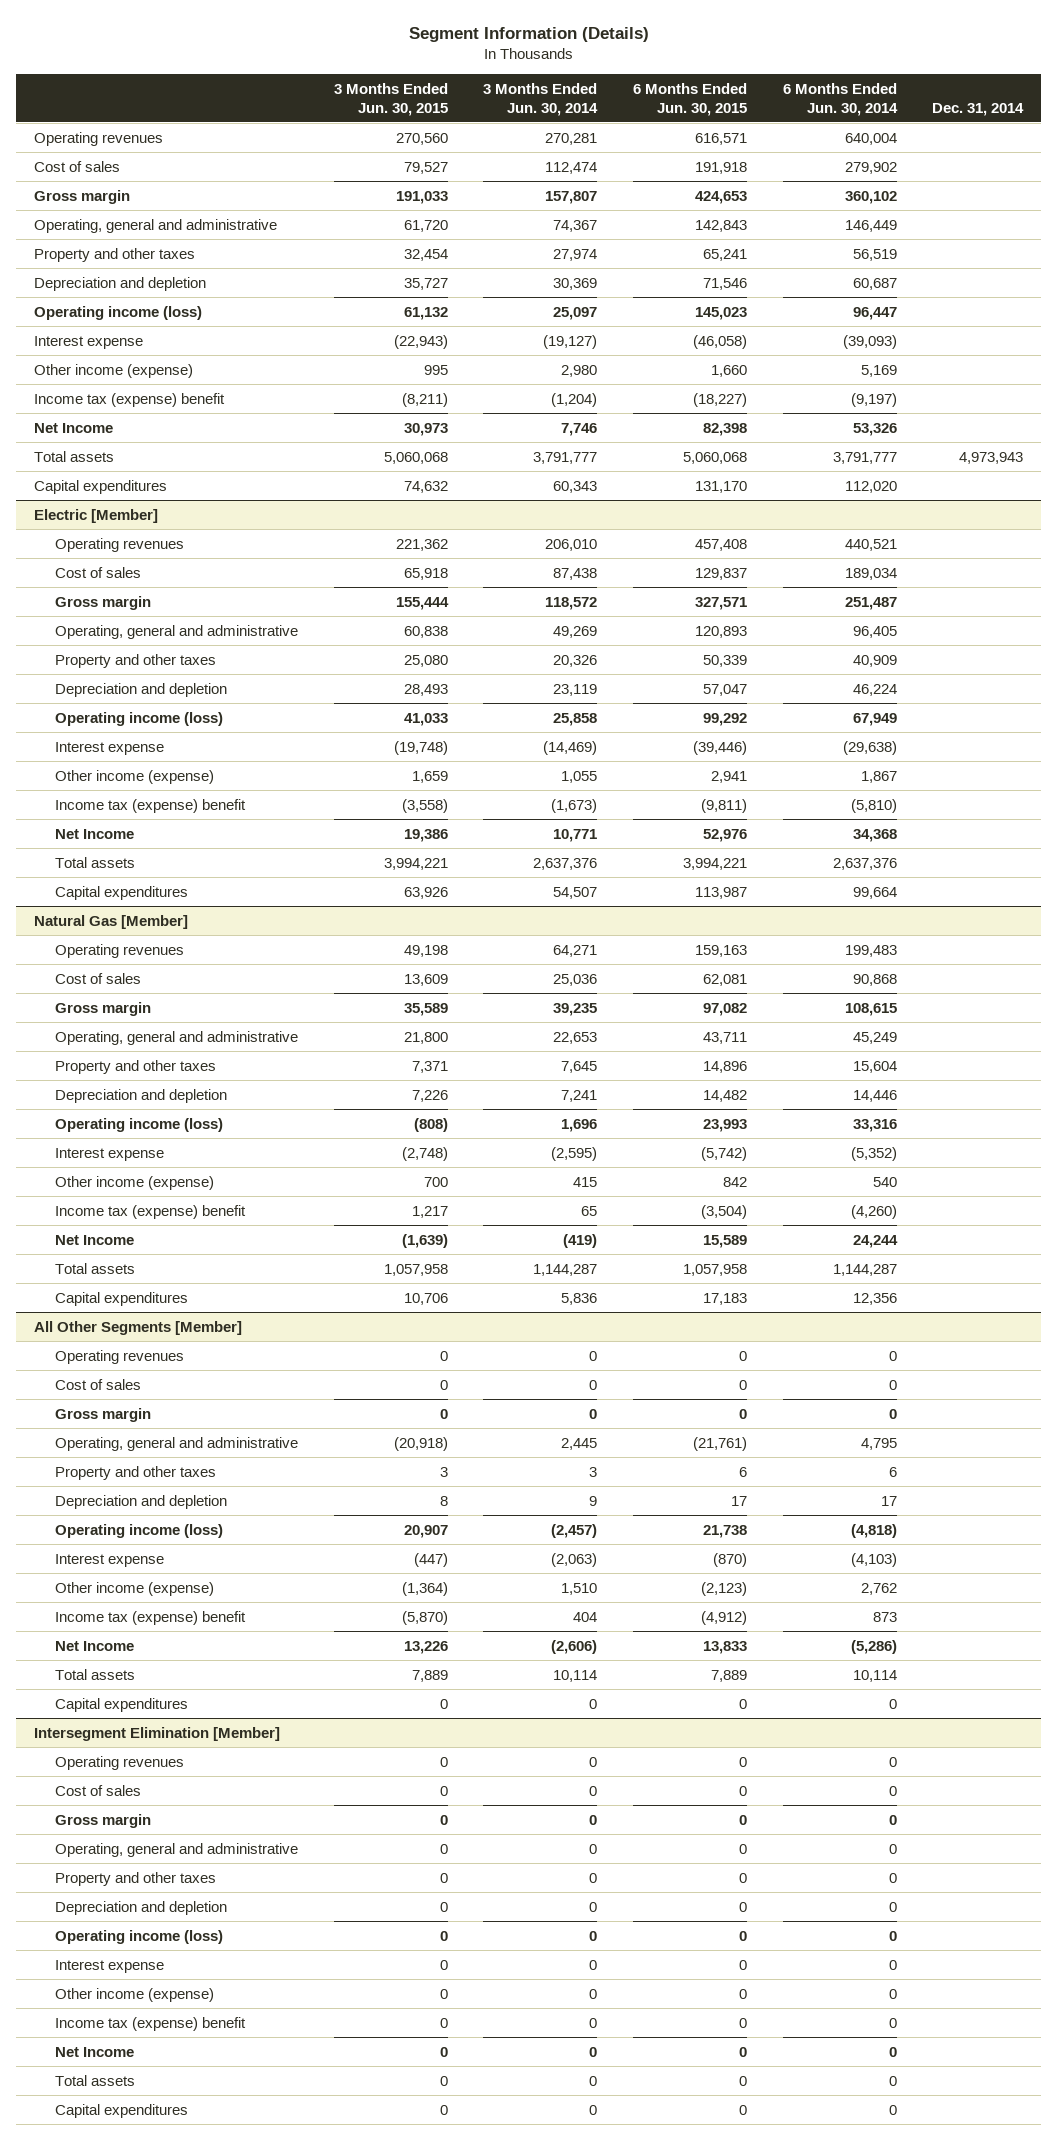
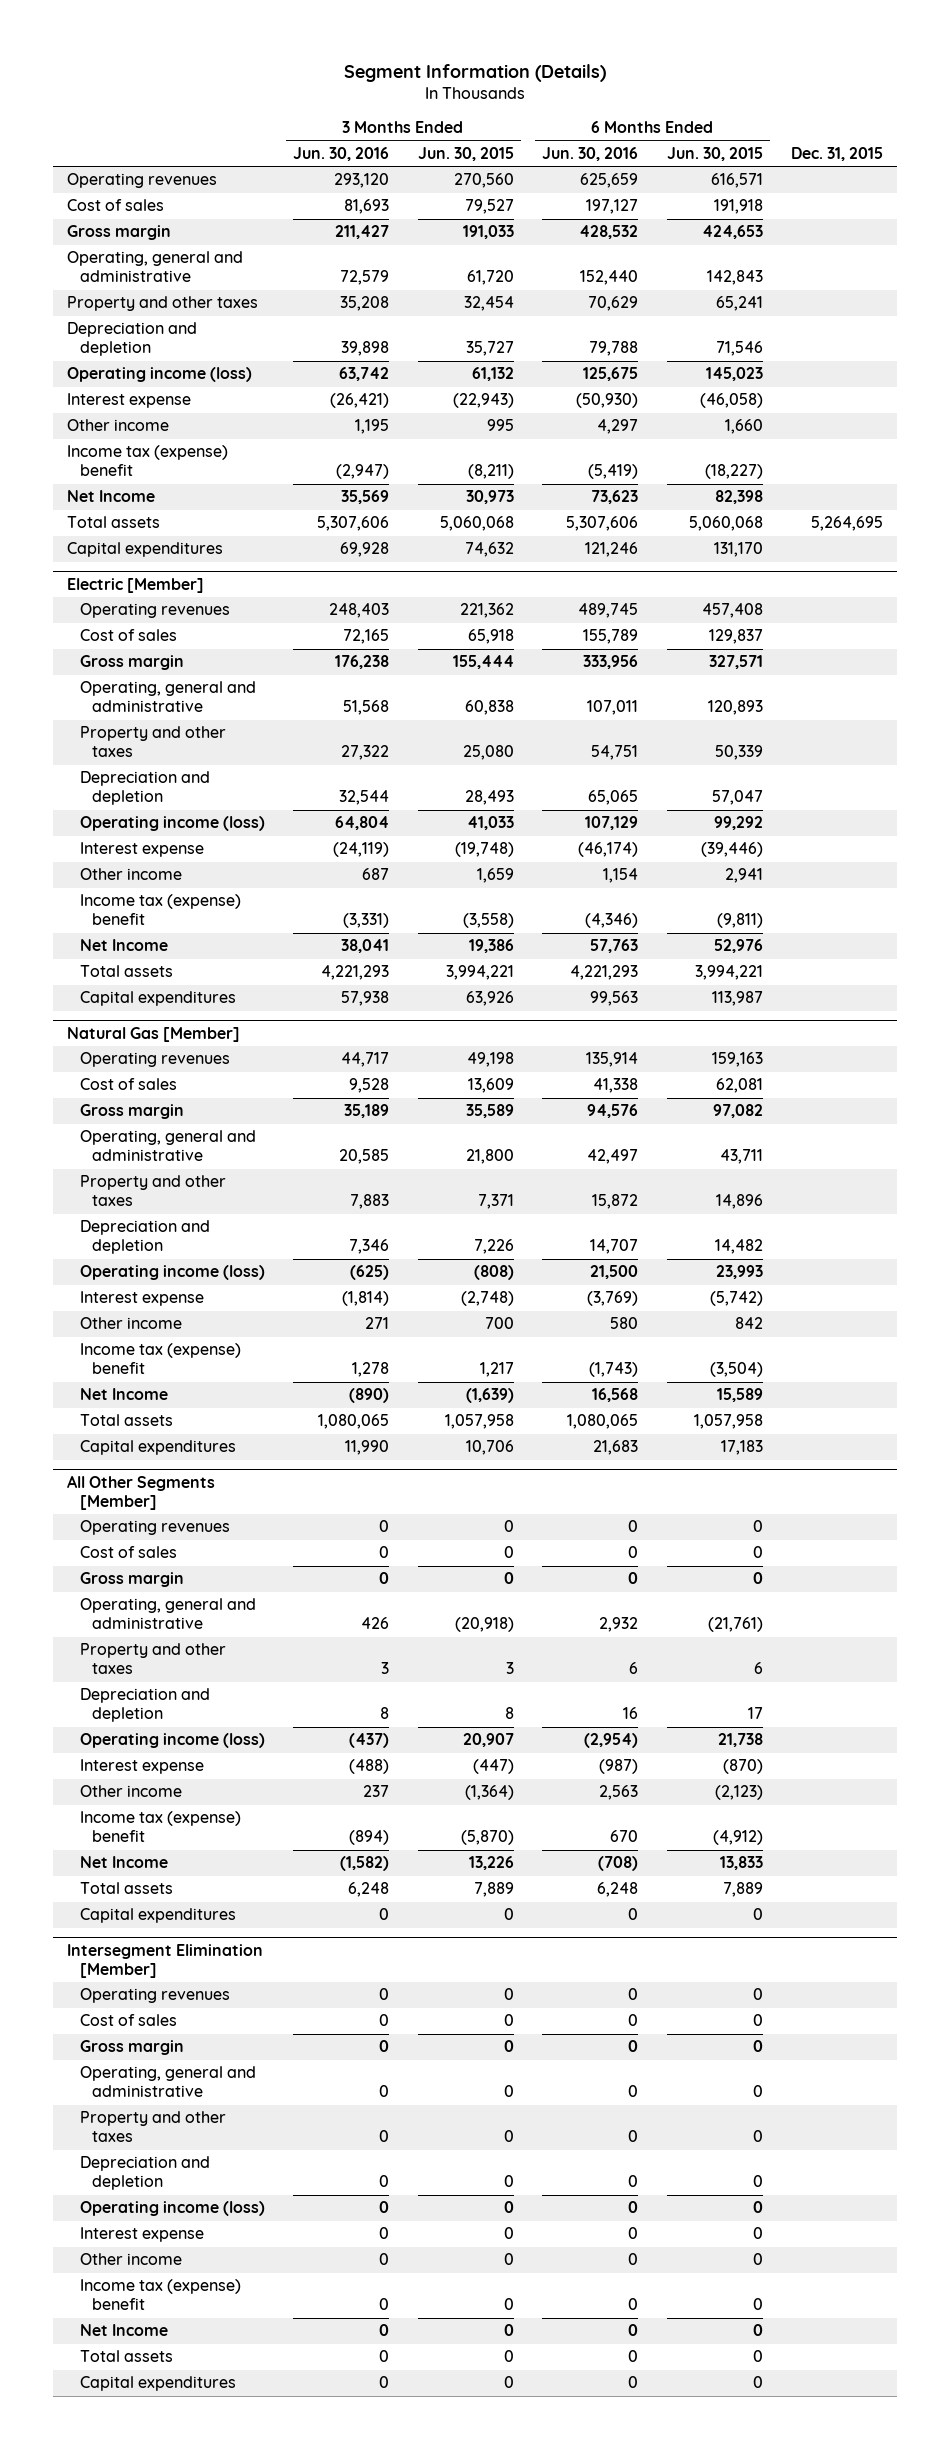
[483,82,599,116] 3 Months Ended Jun. 30, 2014 -> none
[782,82,898,116] 6 Months Ended Jun. 30, 2014 -> none
[932,102,1025,116] Dec. 31, 2014 -> none
none -> [293,146,390,161] Jun. 30, 2016
none -> [542,146,639,161] Jun. 30, 2016
none -> [791,146,884,161] Dec. 31, 2015
[34,363,194,378] Other income (expense) -> [67,419,170,432] Other income
[54,769,214,784] Other income (expense) -> [79,868,182,881] Other income
[54,1175,214,1190] Other income (expense) -> [79,1317,182,1330] Other income
[54,1581,214,1596] Other income (expense) -> [79,1785,182,1798] Other income
[54,1987,214,2002] Other income (expense) -> [79,2253,182,2266] Other income

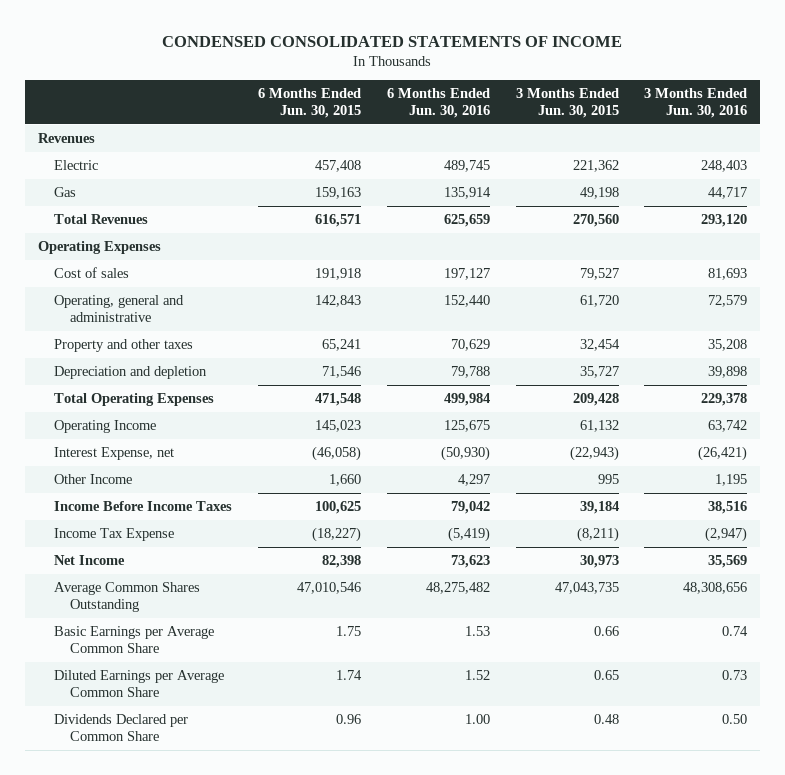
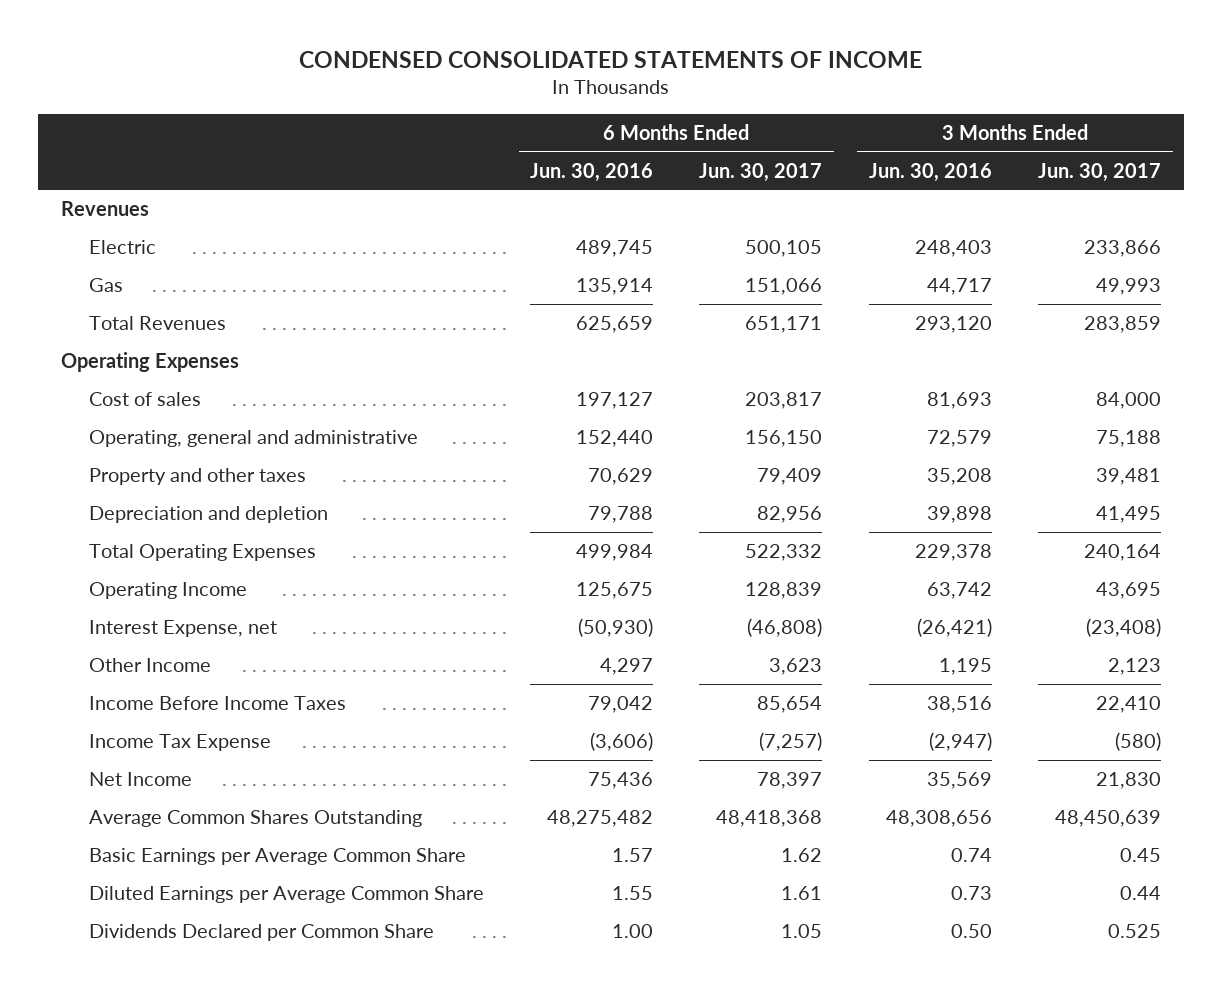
[257,88,361,119] 6 Months Ended Jun. 30, 2015 -> none
[515,88,619,119] 3 Months Ended Jun. 30, 2015 -> none
none -> [699,162,823,182] Jun. 30, 2017
none -> [1037,162,1161,182] Jun. 30, 2017
[447,527,490,543] (5,419) -> [590,731,654,751] (3,606)
[450,555,490,569] 73,623 -> [588,771,654,789] 75,436
[464,626,490,637] 1.53 -> [612,847,654,862] 1.57
[464,670,490,681] 1.52 -> [612,885,654,900] 1.55

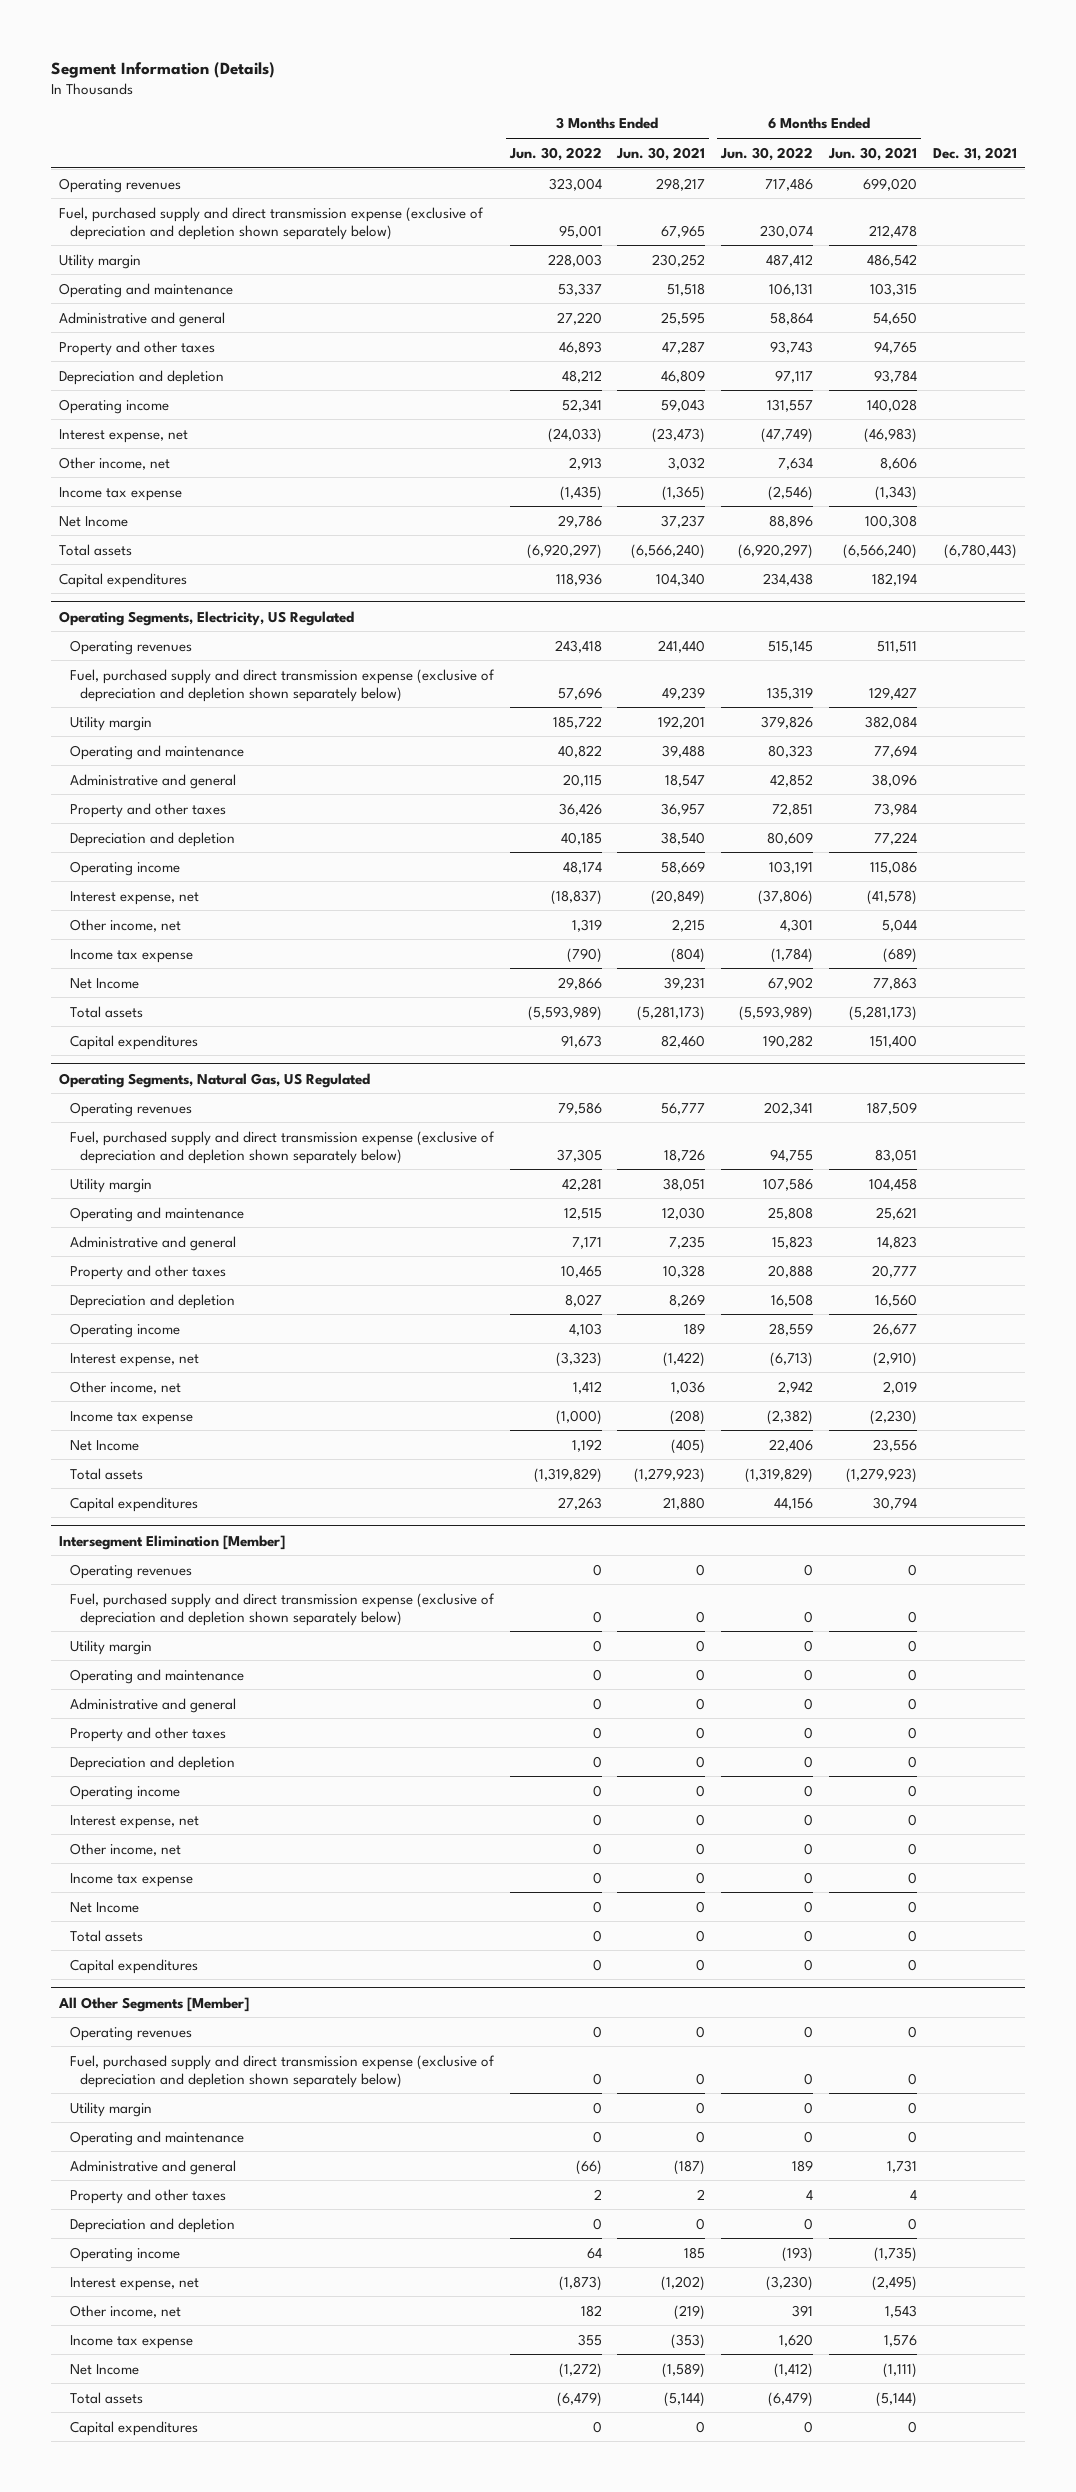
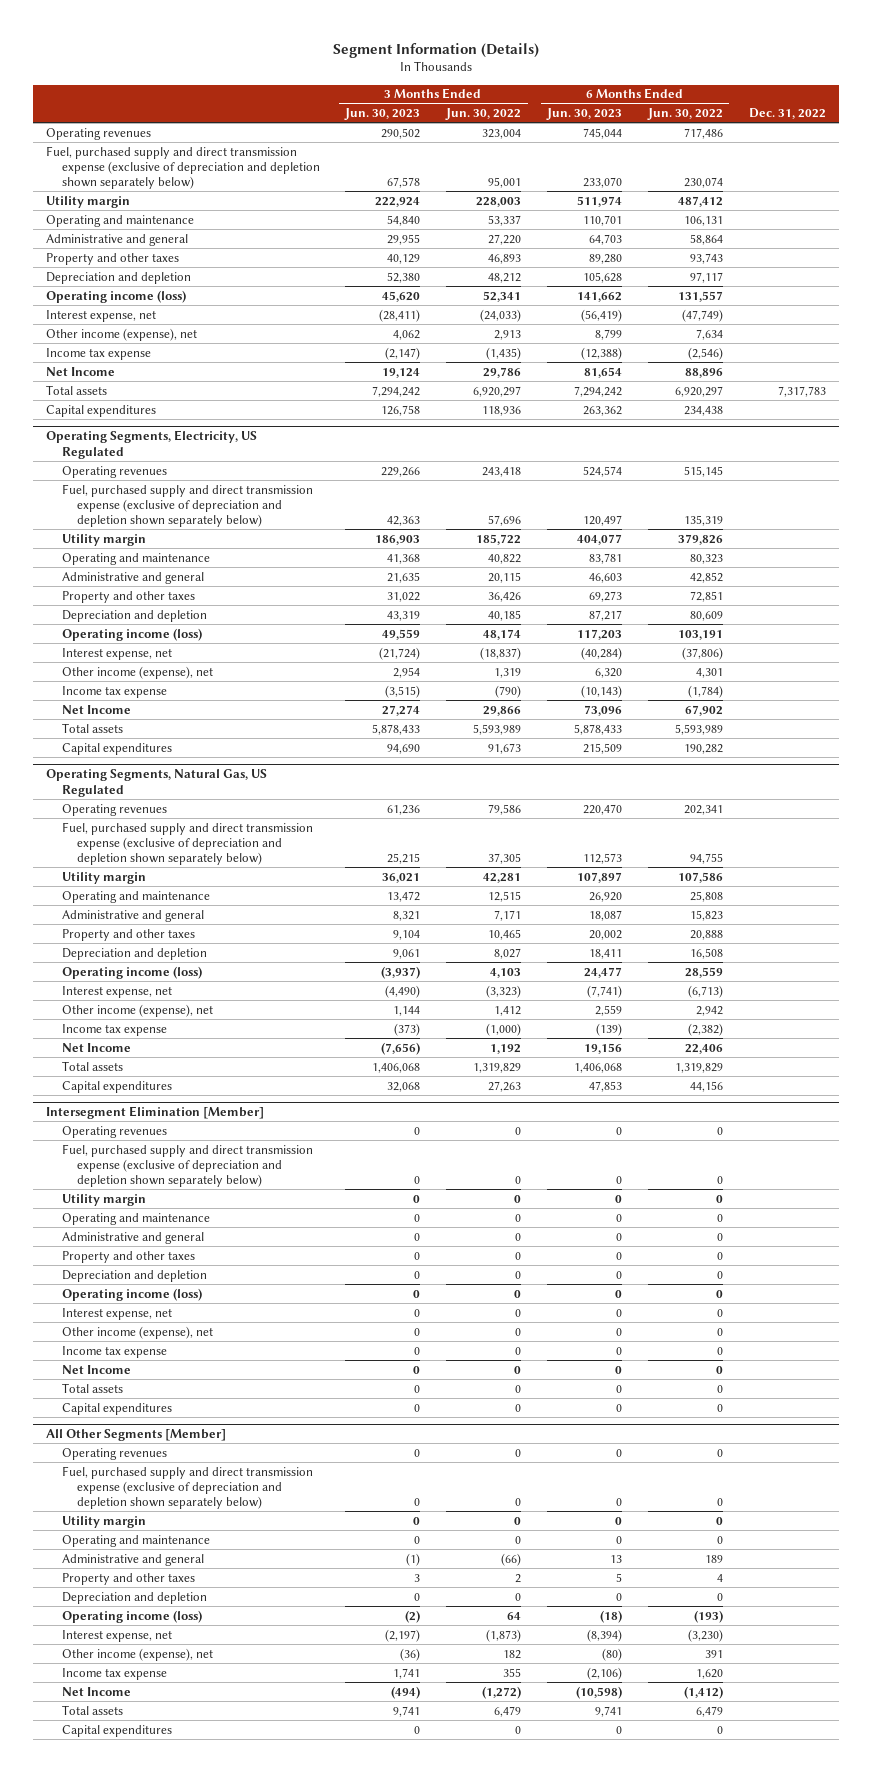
[616,146,706,161] Jun. 30, 2021 -> none
[828,146,918,161] Jun. 30, 2021 -> none
[933,146,1018,161] Dec. 31, 2021 -> none
none -> [344,108,421,121] Jun. 30, 2023
none -> [546,108,623,121] Jun. 30, 2023
none -> [748,108,826,120] Dec. 31, 2022
[59,398,170,414] Operating income -> [46,289,187,303] Operating income (loss)
[59,456,171,470] Other income, net -> [46,327,198,341] Other income (expense), net
[526,543,602,559] (6,920,297) -> [473,385,522,397] 6,920,297
[738,543,814,559] (6,920,297) -> [674,385,723,397] 6,920,297
[69,860,180,876] Operating income -> [61,627,202,641] Operating income (loss)
[69,918,181,932] Other income, net -> [61,665,213,679] Other income (expense), net
[527,1005,602,1021] (5,593,989) -> [473,723,522,735] 5,593,989
[739,1005,814,1021] (5,593,989) -> [674,723,723,735] 5,593,989
[69,1322,180,1338] Operating income -> [61,965,202,979] Operating income (loss)
[69,1380,181,1394] Other income, net -> [61,1003,213,1017] Other income (expense), net
[533,1467,602,1483] (1,319,829) -> [473,1062,522,1073] 1,319,829
[745,1467,814,1483] (1,319,829) -> [674,1062,723,1073] 1,319,829
[69,1784,180,1800] Operating income -> [61,1287,202,1301] Operating income (loss)
[69,1842,181,1856] Other income, net -> [61,1325,213,1339] Other income (expense), net
[69,2246,180,2262] Operating income -> [61,1609,202,1623] Operating income (loss)
[69,2304,181,2318] Other income, net -> [61,1647,213,1661] Other income (expense), net
[556,2391,602,2407] (6,479) -> [494,1705,522,1717] 6,479
[768,2391,814,2407] (6,479) -> [695,1705,723,1717] 6,479

